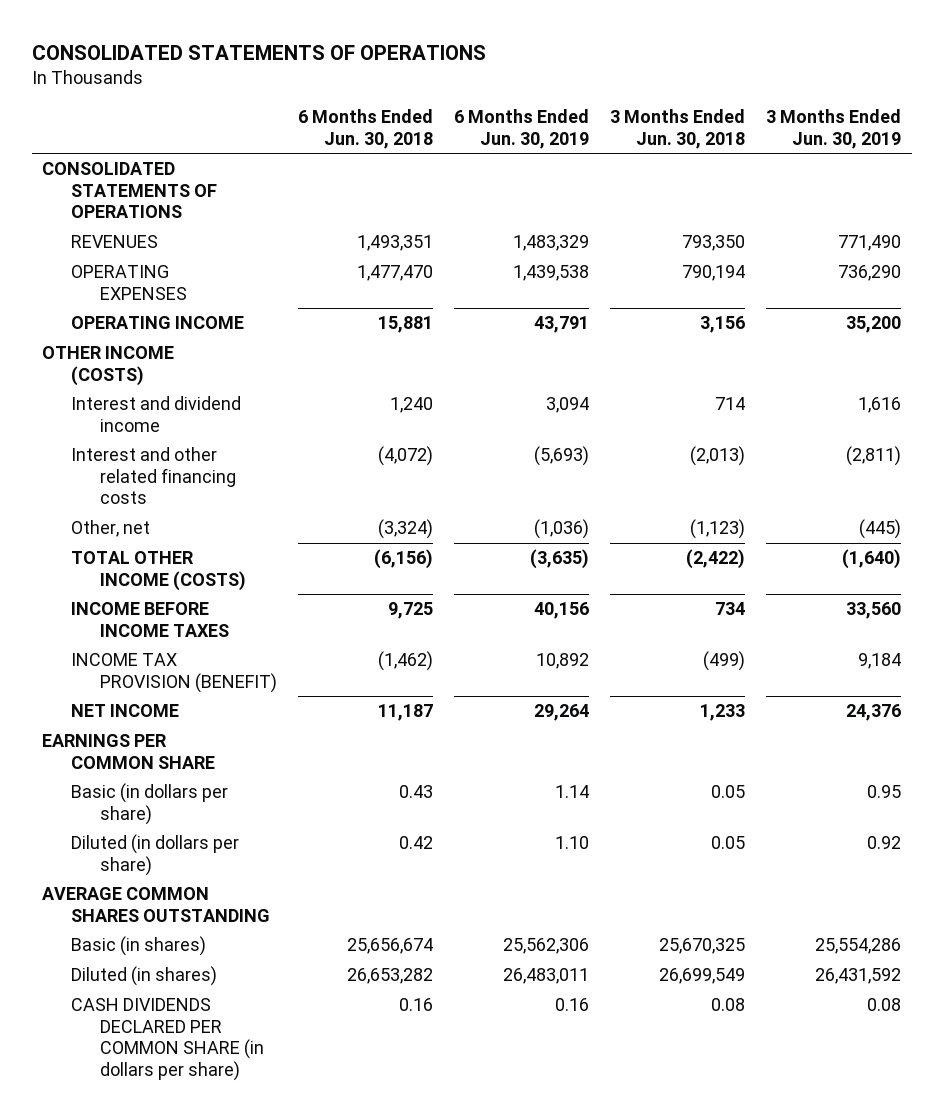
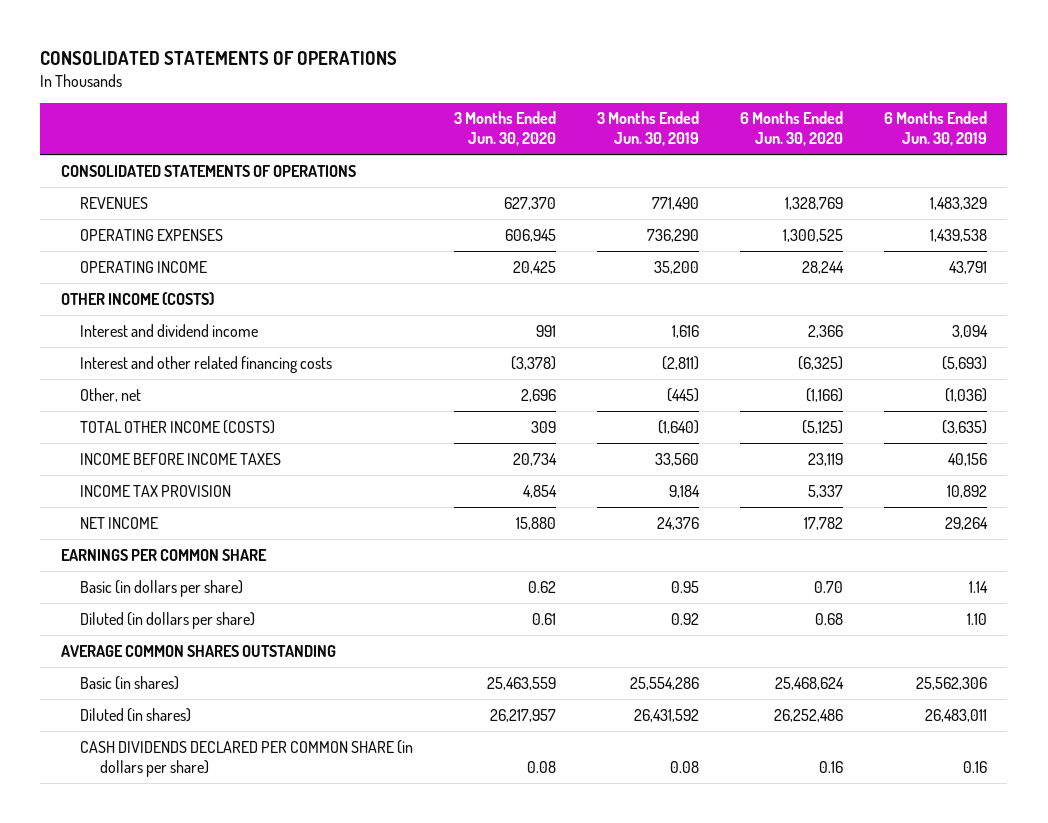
[298,109,434,149] 6 Months Ended Jun. 30, 2018 -> none
[610,109,746,149] 3 Months Ended Jun. 30, 2018 -> none
none -> [454,111,557,147] 3 Months Ended Jun. 30, 2020
none -> [740,111,844,147] 6 Months Ended Jun. 30, 2020
[71,653,277,693] INCOME TAX PROVISION (BENEFIT) -> [80,484,232,497] INCOME TAX PROVISION

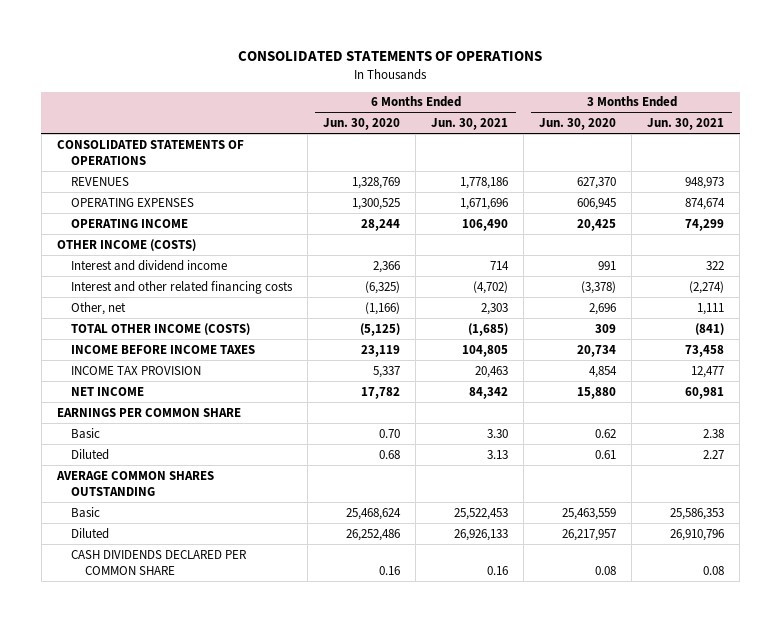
[597,111,700,147] 3 Months Ended Jun. 30, 2019 -> none
[884,111,988,147] 6 Months Ended Jun. 30, 2019 -> none
none -> [431,118,509,131] Jun. 30, 2021
none -> [647,118,725,131] Jun. 30, 2021
[80,579,244,597] Basic (in dollars per share) -> [71,427,101,439] Basic
[80,611,256,629] Diluted (in dollars per share) -> [71,448,110,460] Diluted
[80,675,180,690] Basic (in shares) -> [71,506,101,518] Basic
[80,707,192,722] Diluted (in shares) -> [71,527,110,539] Diluted
[80,739,414,777] CASH DIVIDENDS DECLARED PER COMMON SHARE (in dollars per share) -> [71,549,248,575] CASH DIVIDENDS DECLARED PER COMMON SHARE

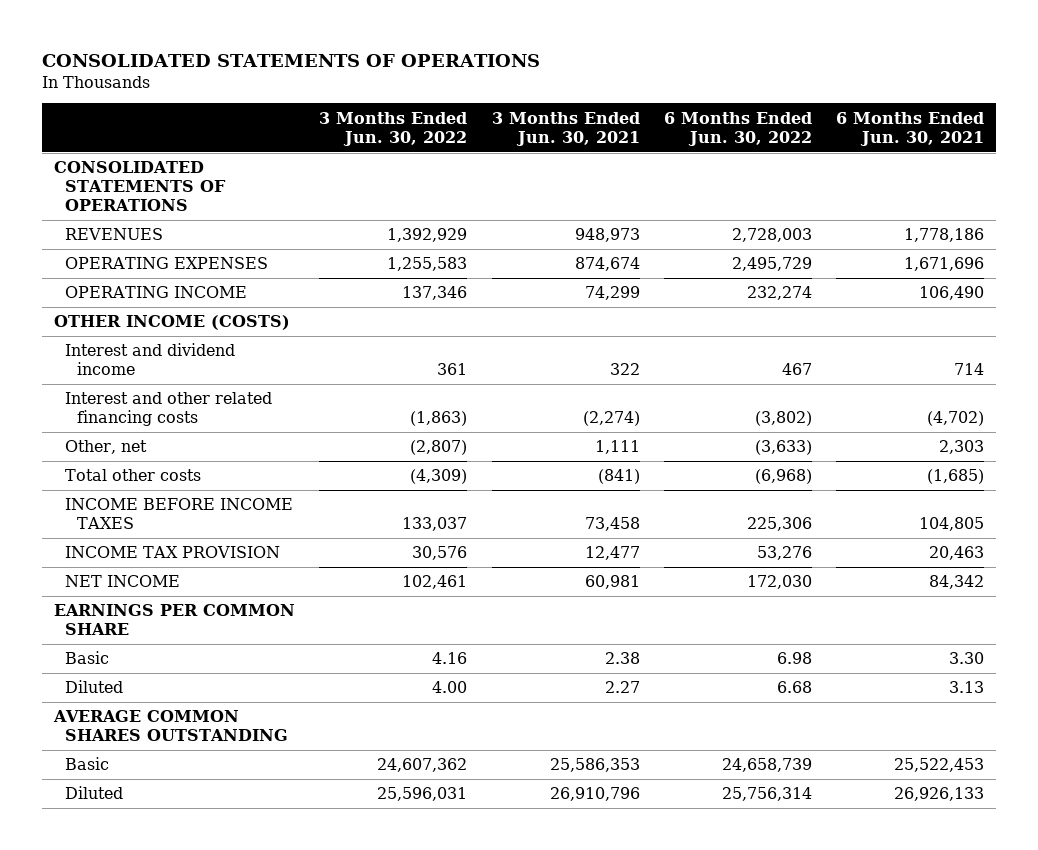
[323,118,401,131] Jun. 30, 2020 -> none
[539,118,617,131] Jun. 30, 2020 -> none
none -> [319,111,468,146] 3 Months Ended Jun. 30, 2022
none -> [663,111,812,146] 6 Months Ended Jun. 30, 2022
[71,322,251,335] TOTAL OTHER INCOME (COSTS) -> [65,469,202,482] Total other costs
[71,549,248,575] CASH DIVIDENDS DECLARED PER COMMON SHARE -> none

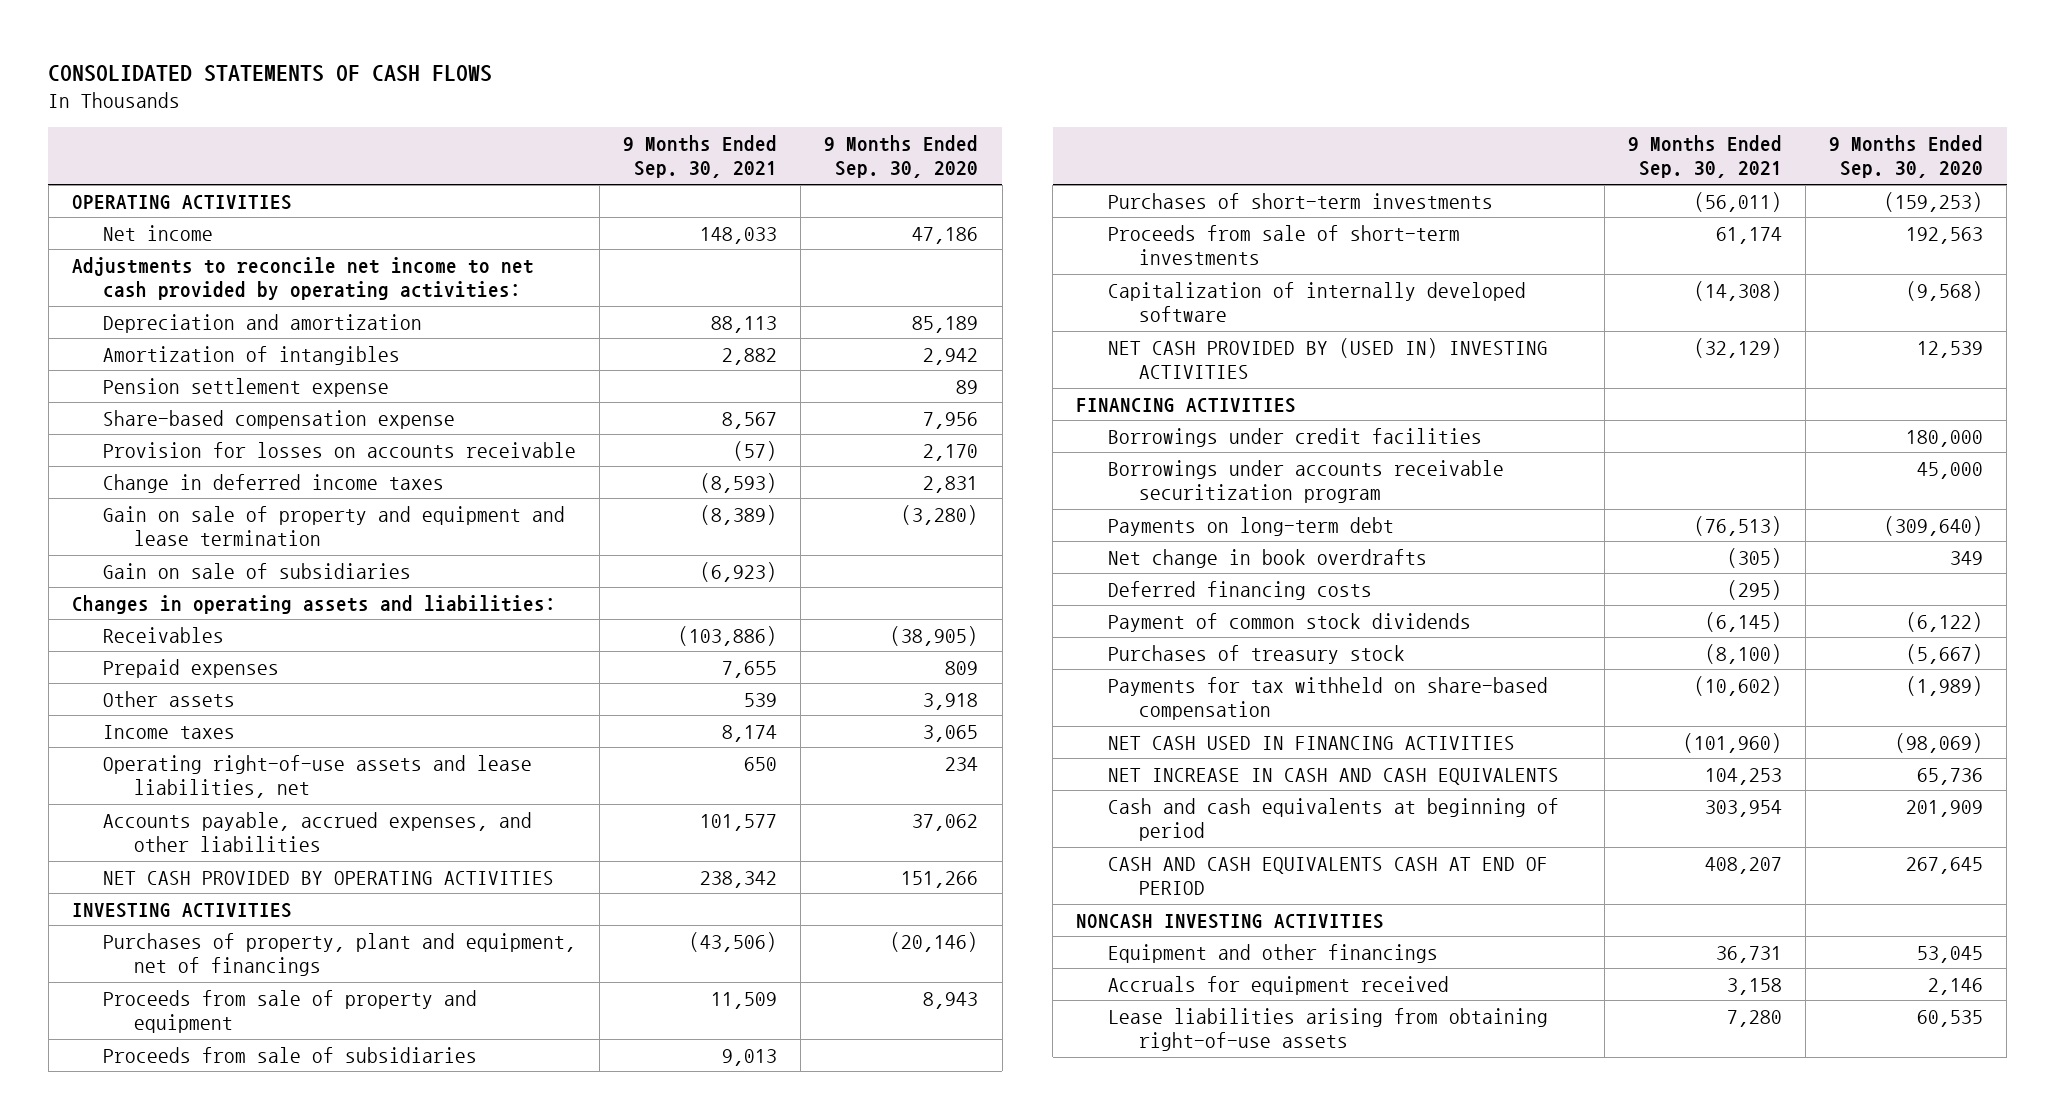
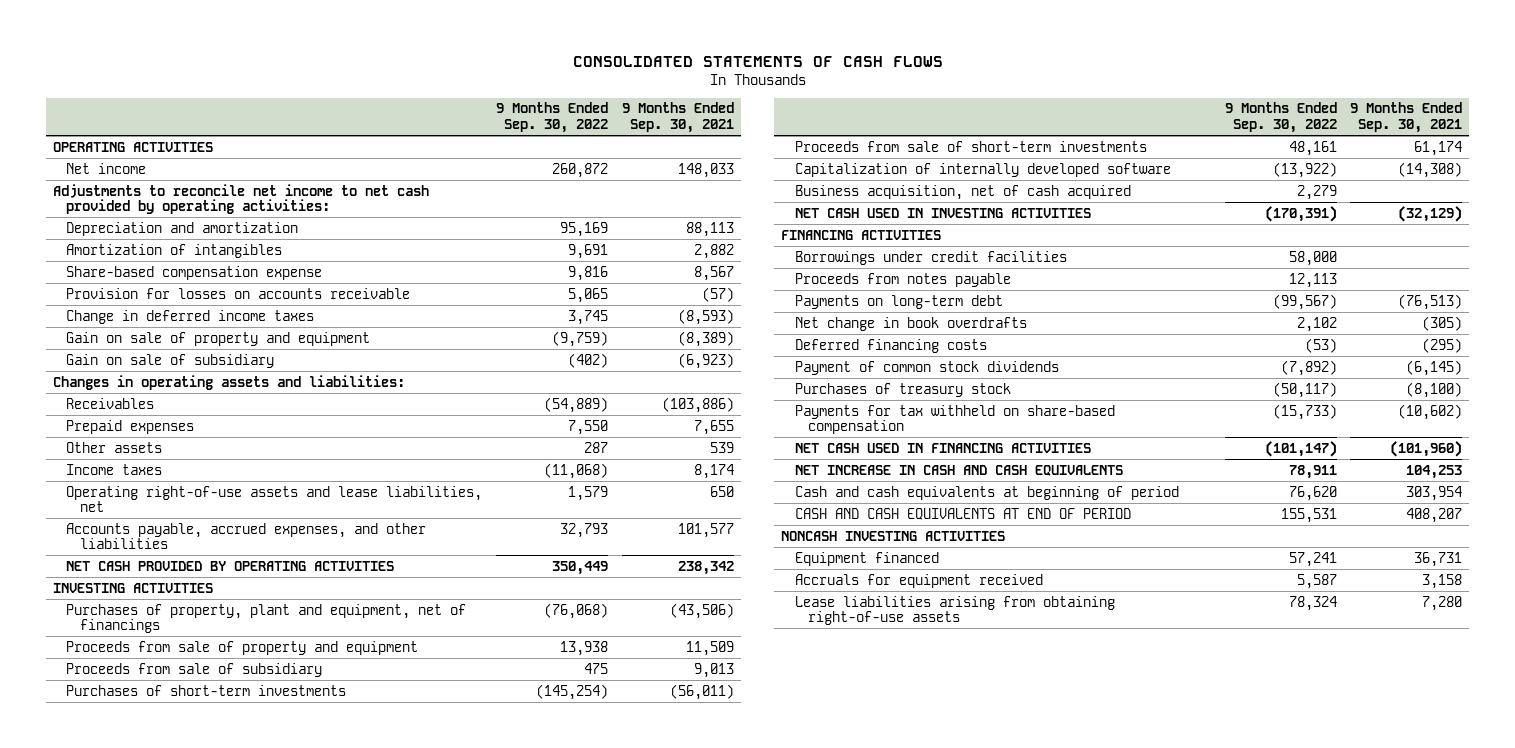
[824,134,979,179] 9 Months Ended Sep. 30, 2020 -> none
none -> [496,102,609,133] 9 Months Ended Sep. 30, 2022
[103,377,390,397] Pension settlement expense -> none
[103,505,566,547] Gain on sale of property and equipment and lease termination -> [66,331,371,346] Gain on sale of property and equipment
[103,562,412,579] Gain on sale of subsidiaries -> [66,353,275,368] Gain on sale of subsidiary
[103,1046,478,1063] Proceeds from sale of subsidiaries -> [66,662,323,677] Proceeds from sale of subsidiary
none -> [794,184,1131,200] Business acquisition, net of cash acquired
[1107,337,1548,380] NET CASH PROVIDED BY (USED IN) INVESTING ACTIVITIES -> [794,207,1091,218] NET CASH USED IN INVESTING ACTIVITIES
[1107,459,1504,504] Borrowings under accounts receivable securitization program -> none
none -> [794,272,1011,287] Proceeds from notes payable
[1107,856,1548,896] CASH AND CASH EQUIVALENTS CASH AT END OF PERIOD -> [794,507,1131,520] CASH AND CASH EQUIVALENTS AT END OF PERIOD
[1107,943,1438,963] Equipment and other financings -> [794,551,939,566] Equipment financed

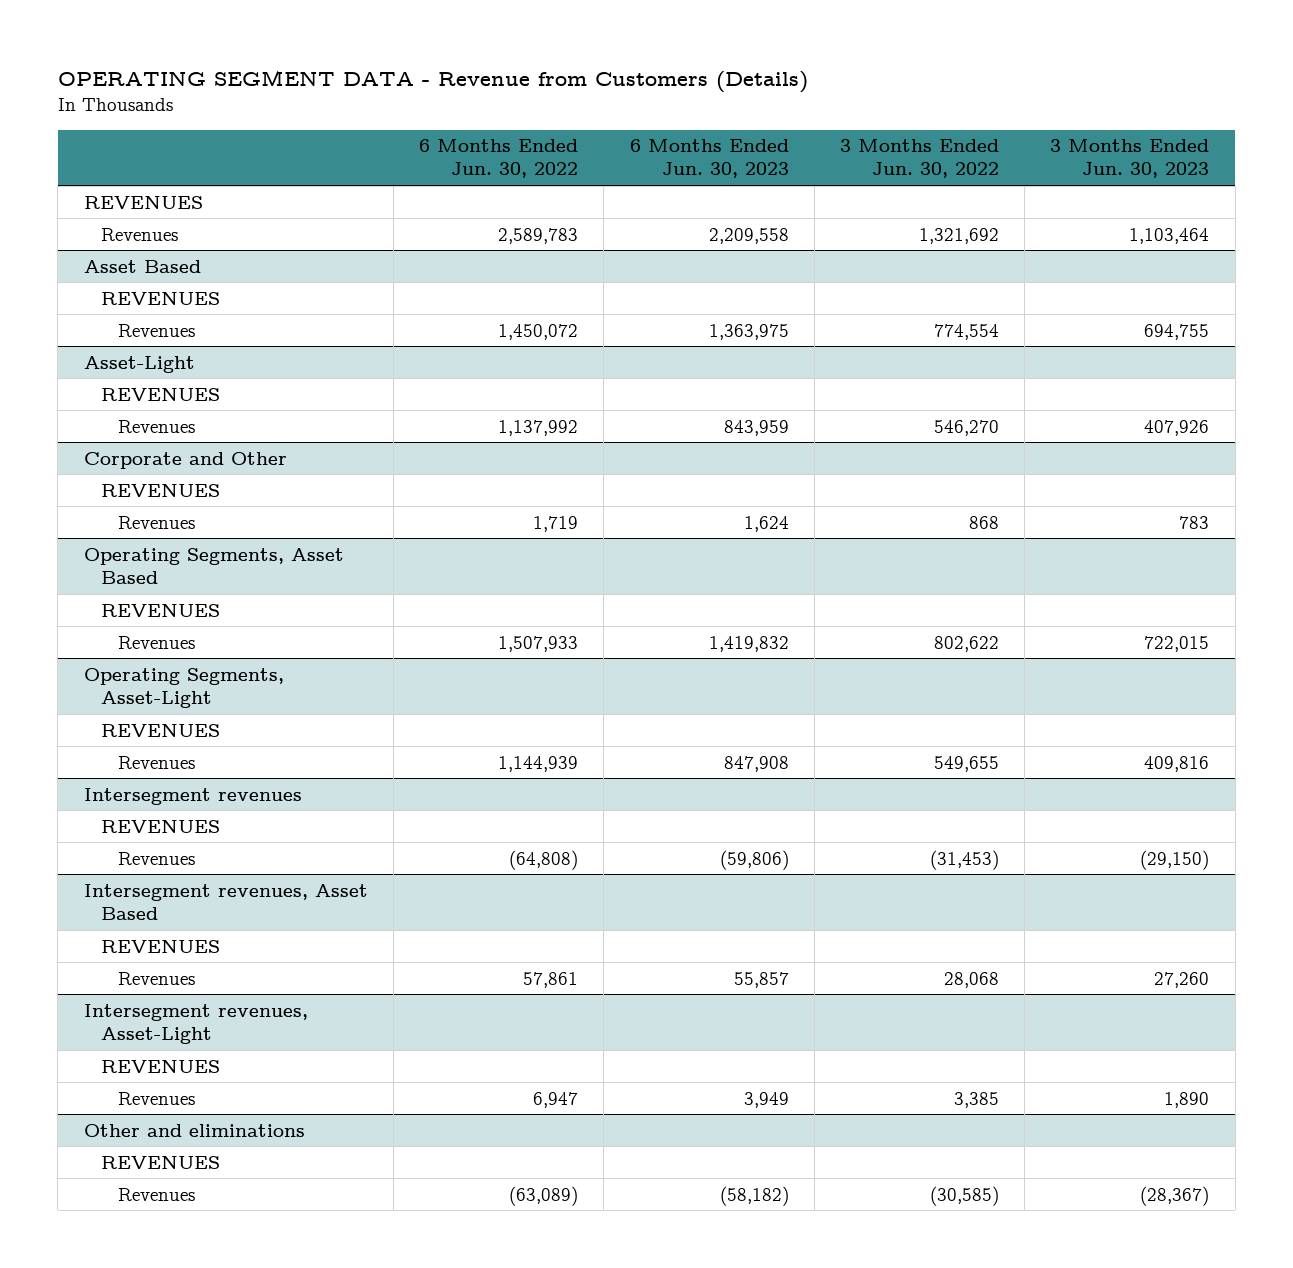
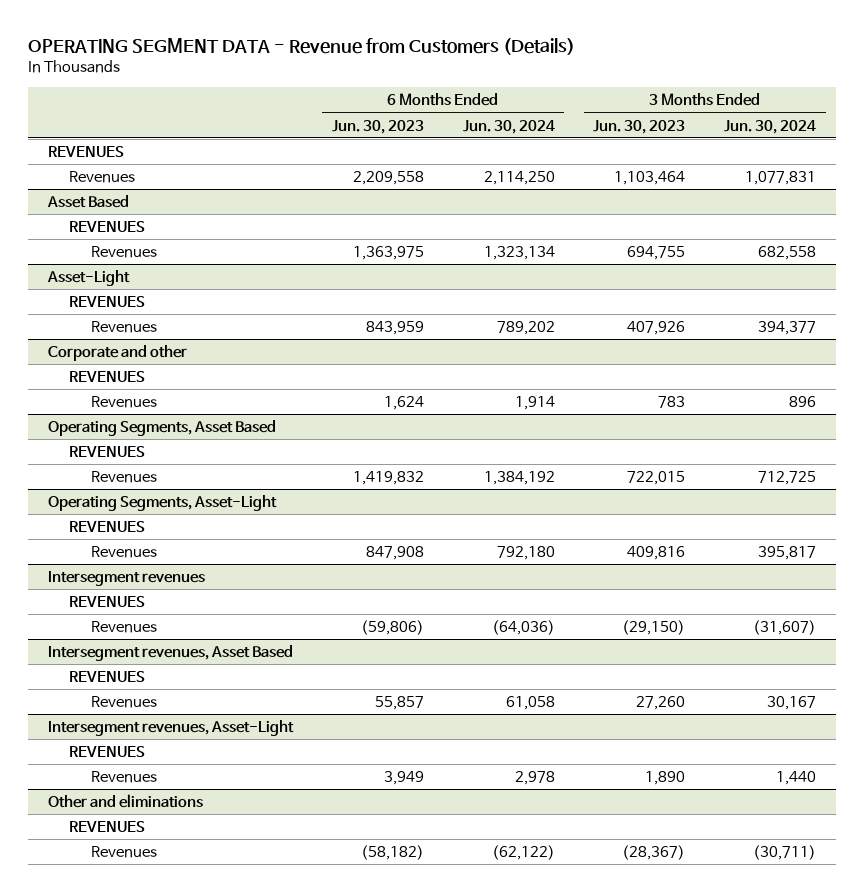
[419,139,579,179] 6 Months Ended Jun. 30, 2022 -> none
[840,139,1000,179] 3 Months Ended Jun. 30, 2022 -> none
none -> [462,119,555,134] Jun. 30, 2024
none -> [724,119,817,134] Jun. 30, 2024
[83,451,287,469] Corporate and Other -> [47,345,187,362] Corporate and other

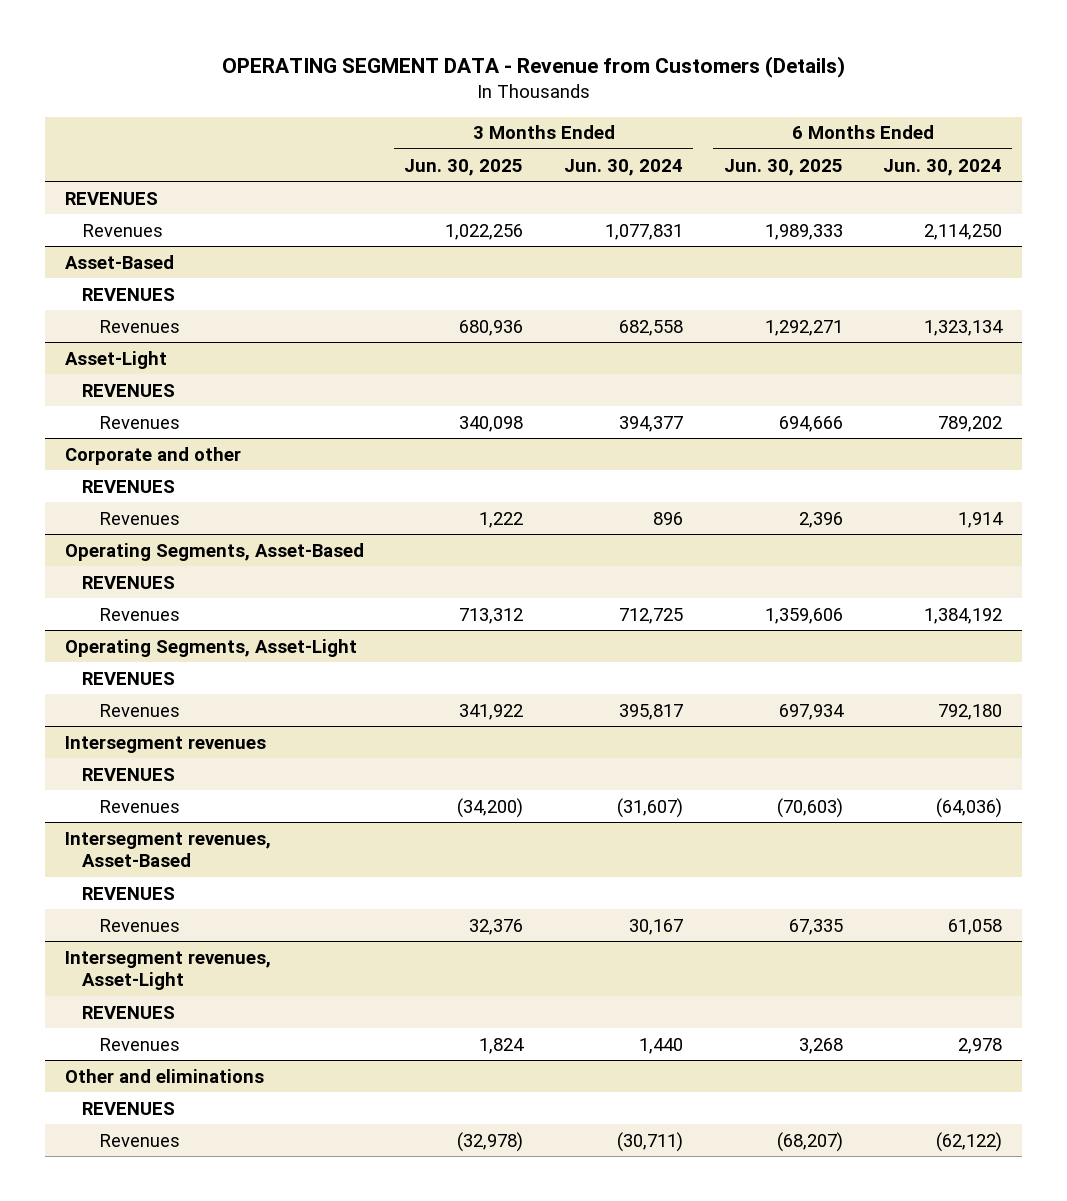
[331,119,424,134] Jun. 30, 2023 -> none
[593,119,686,134] Jun. 30, 2023 -> none
none -> [404,158,524,176] Jun. 30, 2025
none -> [723,158,843,176] Jun. 30, 2025
[46,195,129,209] Asset Based -> [64,254,174,269] Asset-Based
[47,420,276,437] Operating Segments, Asset Based -> [64,542,364,561] Operating Segments, Asset-Based
[47,645,293,662] Intersegment revenues, Asset Based -> [64,831,271,868] Intersegment revenues, Asset-Based

